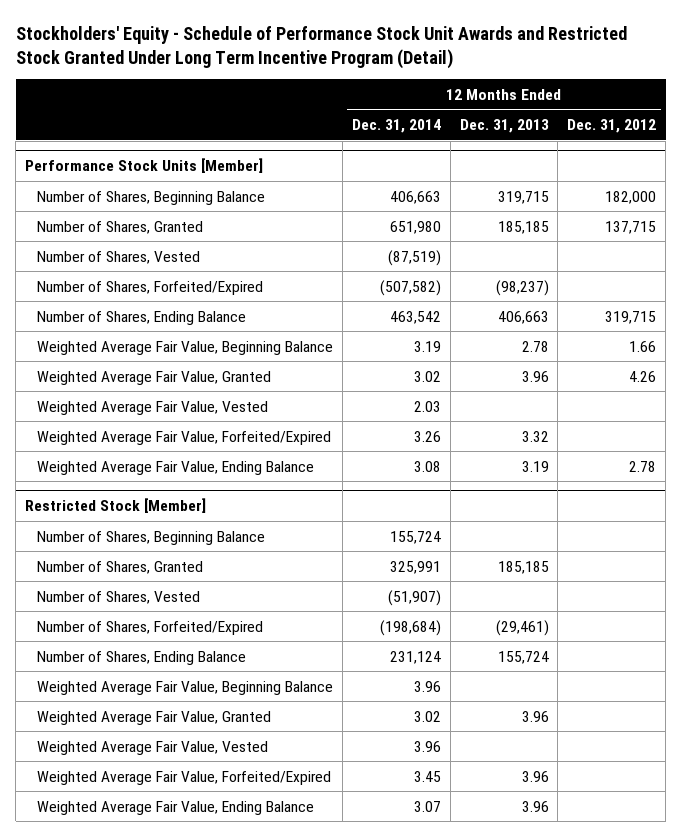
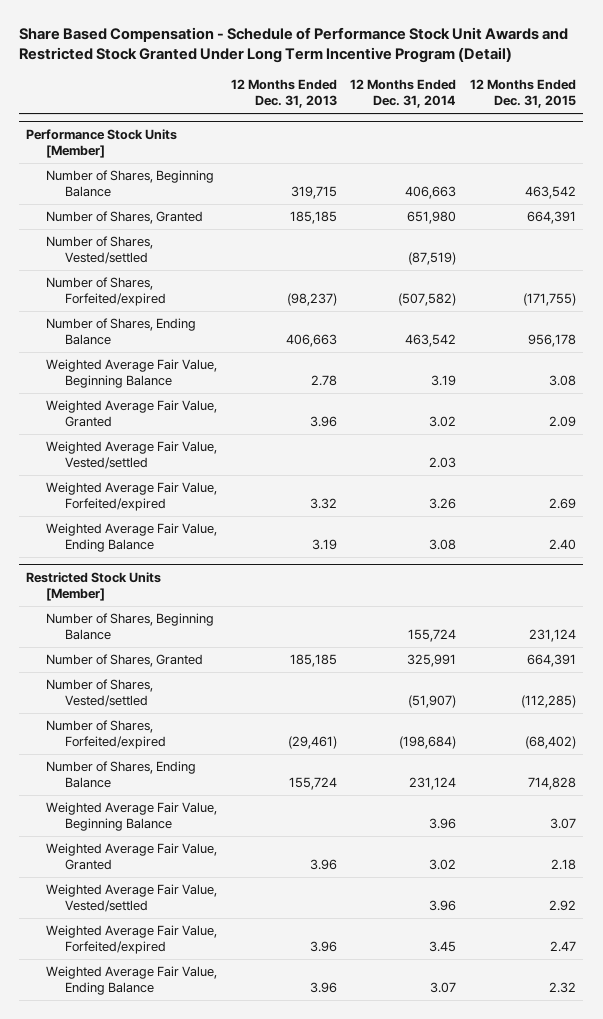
[15,25,627,69] Stockholders' Equity - Schedule of Performance Stock Unit Awards and Restricted Stock Granted Under Long Term Incentive Program (Detail) -> [19,27,569,64] Share Based Compensation - Schedule of Performance Stock Unit Awards and Restricted Stock Granted Under Long Term Incentive Program (Detail)
[567,119,657,134] Dec. 31, 2012 -> none
none -> [470,79,577,109] 12 Months Ended Dec. 31, 2015
[36,250,200,264] Number of Shares, Vested -> [45,236,153,264] Number of Shares, Vested/settled
[36,280,263,295] Number of Shares, Forfeited/Expired -> [45,277,167,306] Number of Shares, Forfeited/expired
[36,400,268,415] Weighted Average Fair Value, Vested -> [45,441,217,469] Weighted Average Fair Value, Vested/settled
[36,430,331,445] Weighted Average Fair Value, Forfeited/Expired -> [45,482,217,511] Weighted Average Fair Value, Forfeited/expired
[25,498,207,514] Restricted Stock [Member] -> [26,571,162,601] Restricted Stock Units [Member]
[36,590,200,604] Number of Shares, Vested -> [45,679,153,707] Number of Shares, Vested/settled
[36,620,263,635] Number of Shares, Forfeited/Expired -> [45,720,167,749] Number of Shares, Forfeited/expired
[36,740,268,755] Weighted Average Fair Value, Vested -> [45,884,217,912] Weighted Average Fair Value, Vested/settled
[36,770,331,785] Weighted Average Fair Value, Forfeited/Expired -> [45,925,217,954] Weighted Average Fair Value, Forfeited/expired

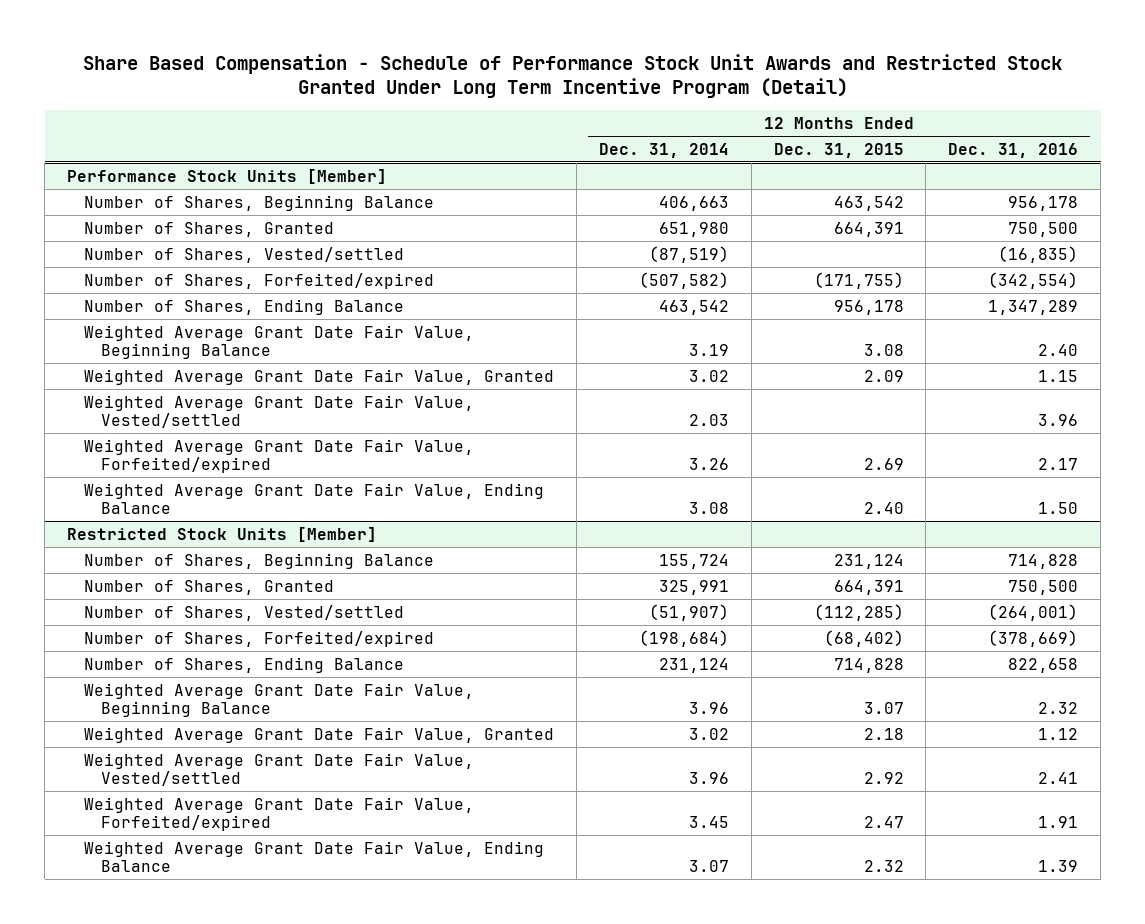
[230,79,337,109] 12 Months Ended Dec. 31, 2013 -> none
none -> [948,142,1079,158] Dec. 31, 2016
[45,359,217,388] Weighted Average Fair Value, Beginning Balance -> [84,324,475,360] Weighted Average Grant Date Fair Value, Beginning Balance
[45,400,217,427] Weighted Average Fair Value, Granted -> [84,368,555,385] Weighted Average Grant Date Fair Value, Granted
[45,441,217,469] Weighted Average Fair Value, Vested/settled -> [84,394,475,429] Weighted Average Grant Date Fair Value, Vested/settled
[45,482,217,511] Weighted Average Fair Value, Forfeited/expired -> [84,438,475,474] Weighted Average Grant Date Fair Value, Forfeited/expired
[45,523,217,552] Weighted Average Fair Value, Ending Balance -> [84,482,545,515] Weighted Average Grant Date Fair Value, Ending Balance
[45,802,217,831] Weighted Average Fair Value, Beginning Balance -> [84,682,475,718] Weighted Average Grant Date Fair Value, Beginning Balance
[45,843,217,870] Weighted Average Fair Value, Granted -> [84,726,555,743] Weighted Average Grant Date Fair Value, Granted
[45,884,217,912] Weighted Average Fair Value, Vested/settled -> [84,752,475,787] Weighted Average Grant Date Fair Value, Vested/settled
[45,925,217,954] Weighted Average Fair Value, Forfeited/expired -> [84,796,475,832] Weighted Average Grant Date Fair Value, Forfeited/expired
[45,966,217,995] Weighted Average Fair Value, Ending Balance -> [84,840,545,873] Weighted Average Grant Date Fair Value, Ending Balance

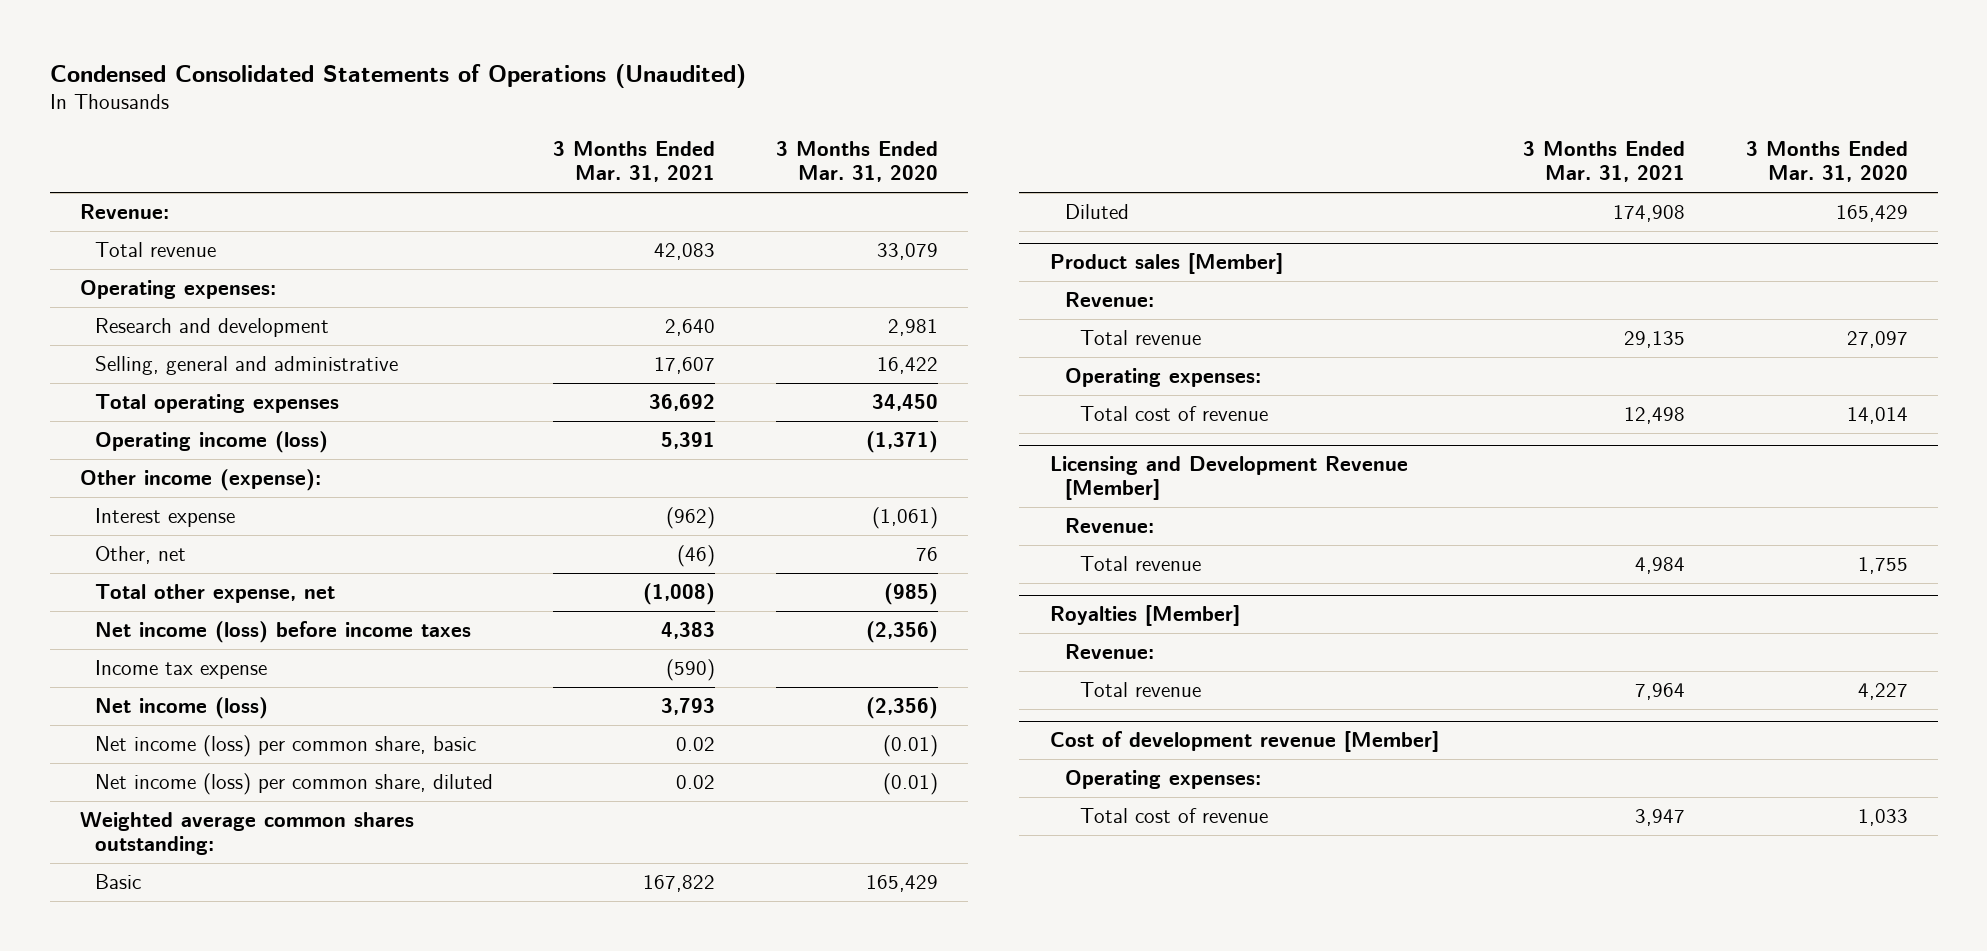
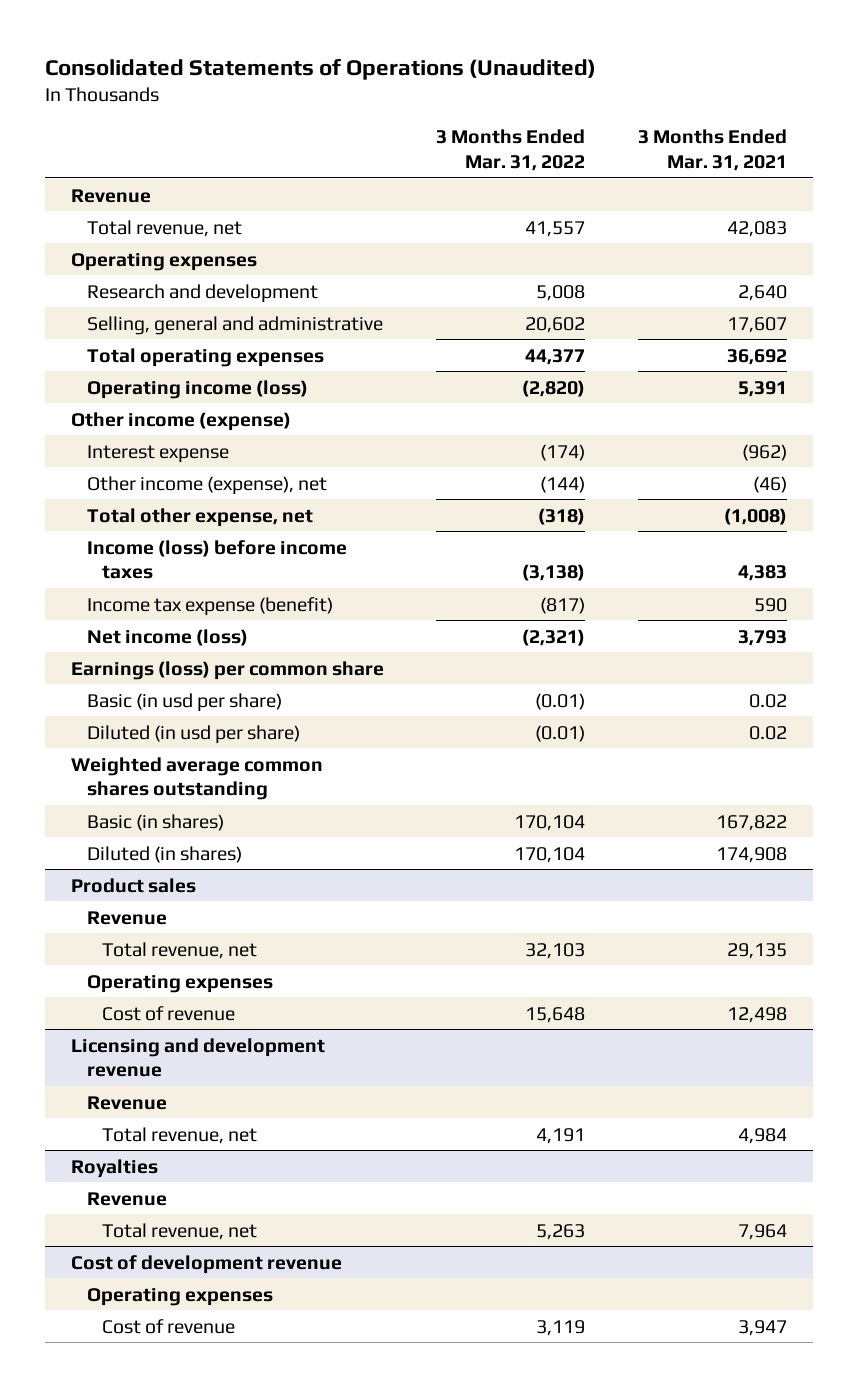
[49,63,746,88] Condensed Consolidated Statements of Operations (Unaudited) -> [44,59,596,81] Consolidated Statements of Operations (Unaudited)
[775,141,938,183] 3 Months Ended Mar. 31, 2020 -> none
none -> [436,129,586,171] 3 Months Ended Mar. 31, 2022
[79,204,169,220] Revenue: -> [71,188,152,203] Revenue
[95,242,217,258] Total revenue -> [86,219,242,237] Total revenue, net
[79,280,276,300] Operating expenses: -> [71,252,258,271] Operating expenses
[79,469,321,492] Other income (expense): -> [71,411,292,431] Other income (expense)
[95,546,187,565] Other, net -> [86,475,327,495] Other income (expense), net
[95,621,472,644] Net income (loss) before income taxes -> [86,539,347,580] Income (loss) before income taxes
[95,660,268,680] Income tax expense -> [86,596,333,616] Income tax expense (benefit)
[666,659,716,682] (590) -> [753,597,787,612] 590
none -> [71,660,385,680] Earnings (loss) per common share
[95,735,477,758] Net income (loss) per common share, basic -> [86,692,282,712] Basic (in usd per share)
[95,773,494,796] Net income (loss) per common share, diluted -> [86,724,300,744] Diluted (in usd per share)
[79,812,414,856] Weighted average common shares outstanding: -> [71,756,324,801] Weighted average common shares outstanding
[95,874,142,890] Basic -> [86,813,224,831] Basic (in shares)
[1064,204,1129,220] Diluted -> [86,845,242,863] Diluted (in shares)
[1049,253,1283,275] Product sales [Member] -> [71,877,197,893] Product sales
[1064,292,1154,308] Revenue: -> [86,910,167,925] Revenue
[1080,330,1202,346] Total revenue -> [101,941,257,959] Total revenue, net
[1064,368,1261,388] Operating expenses: -> [86,974,273,993] Operating expenses
[1080,406,1269,422] Total cost of revenue -> [101,1005,235,1021] Cost of revenue
[1049,456,1408,501] Licensing and Development Revenue [Member] -> [71,1037,326,1078] Licensing and development revenue
[1064,518,1154,534] Revenue: -> [86,1095,167,1110] Revenue
[1080,556,1202,572] Total revenue -> [101,1126,257,1144] Total revenue, net
[1049,605,1240,627] Royalties [Member] -> [71,1158,159,1178] Royalties
[1064,644,1154,660] Revenue: -> [86,1191,167,1206] Revenue
[1080,682,1202,698] Total revenue -> [101,1222,257,1240] Total revenue, net
[1049,731,1439,753] Cost of development revenue [Member] -> [71,1254,343,1274] Cost of development revenue
[1064,770,1261,790] Operating expenses: -> [86,1287,273,1306] Operating expenses
[1080,808,1269,824] Total cost of revenue -> [101,1318,235,1334] Cost of revenue

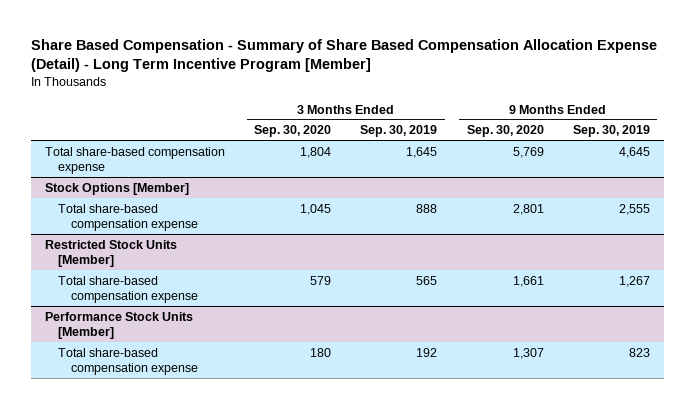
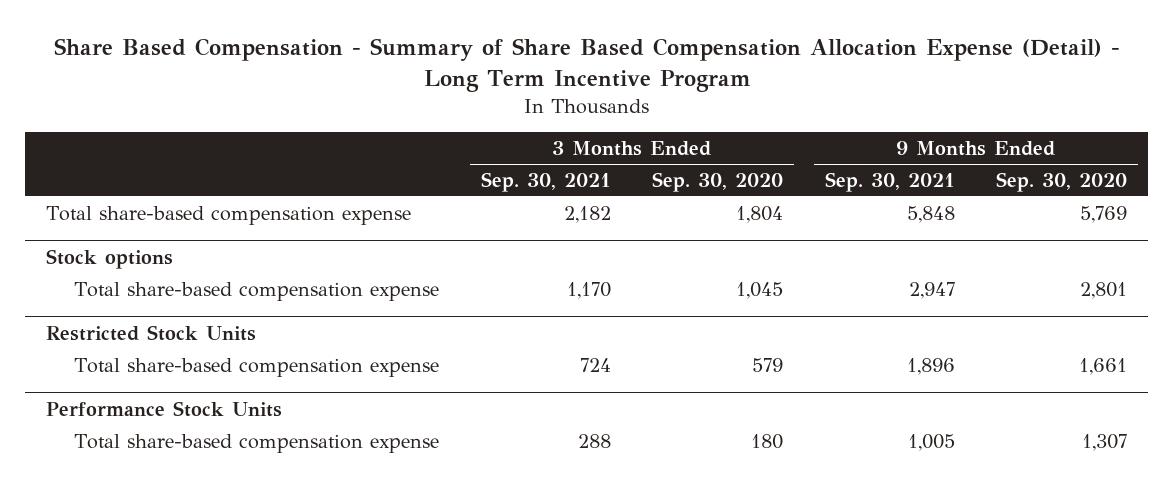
[30,39,657,73] Share Based Compensation - Summary of Share Based Compensation Allocation Expense (Detail) - Long Term Incentive Program [Member] -> [53,38,1120,93] Share Based Compensation - Summary of Share Based Compensation Allocation Expense (Detail) - Long Term Incentive Program
[360,125,438,138] Sep. 30, 2019 -> none
[572,125,650,138] Sep. 30, 2019 -> none
none -> [480,171,611,192] Sep. 30, 2021
none -> [824,171,955,192] Sep. 30, 2021
[45,182,190,195] Stock Options [Member] -> [45,248,173,269] Stock options
[45,239,178,268] Restricted Stock Units [Member] -> [45,324,256,341] Restricted Stock Units
[45,311,194,340] Performance Stock Units [Member] -> [45,400,282,417] Performance Stock Units

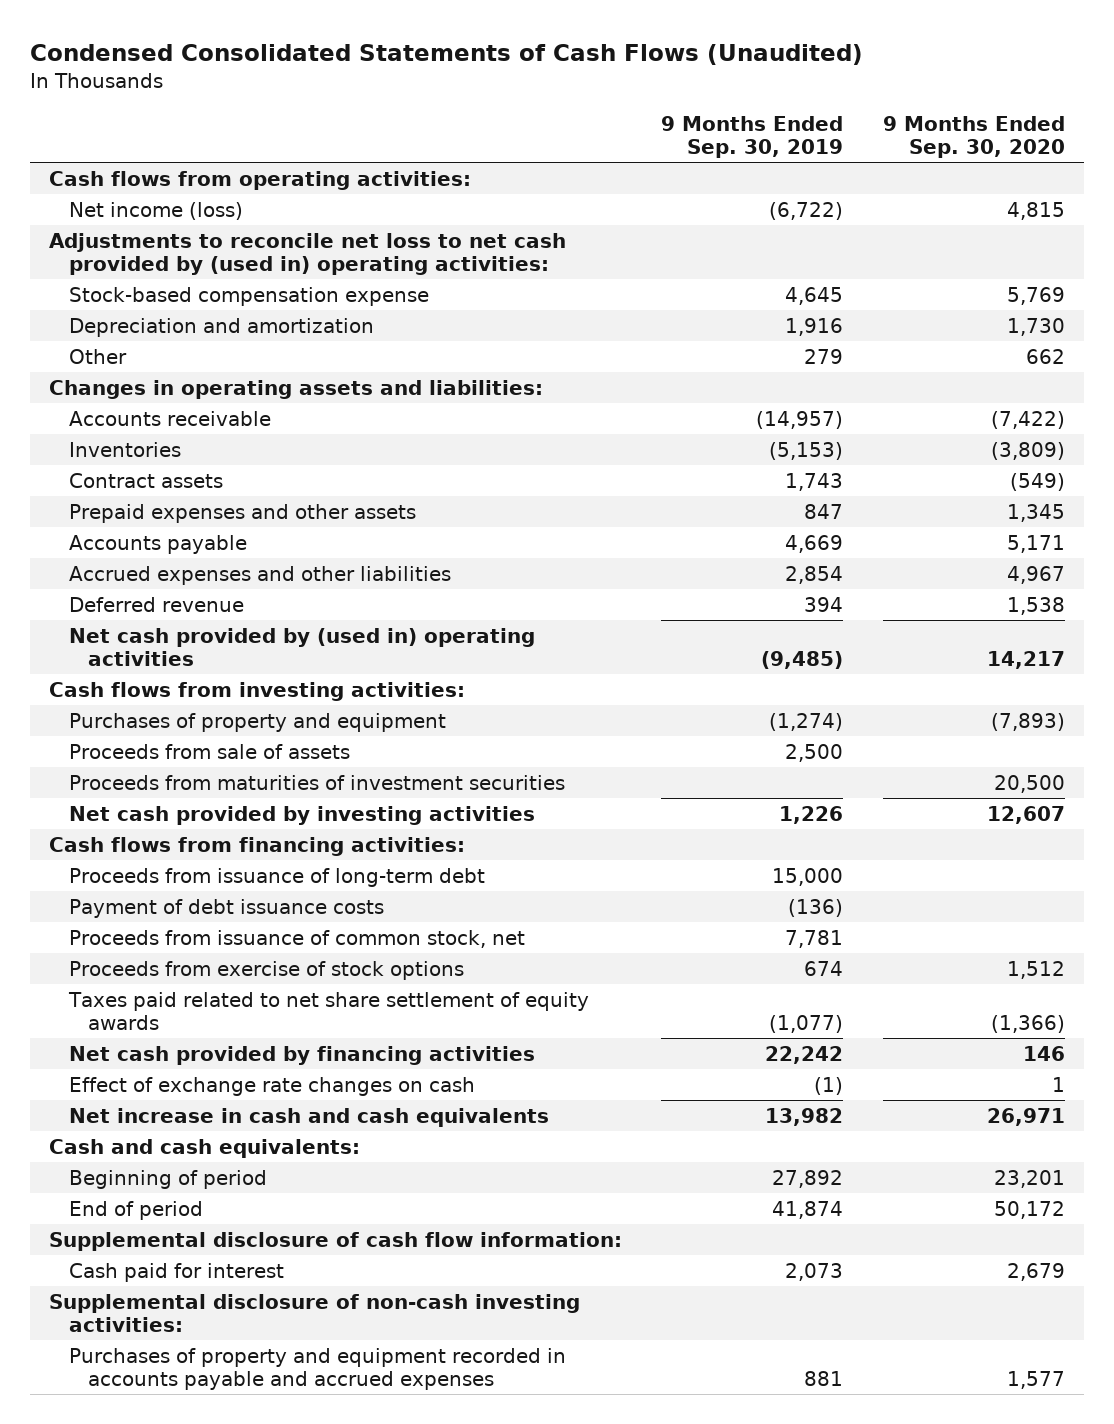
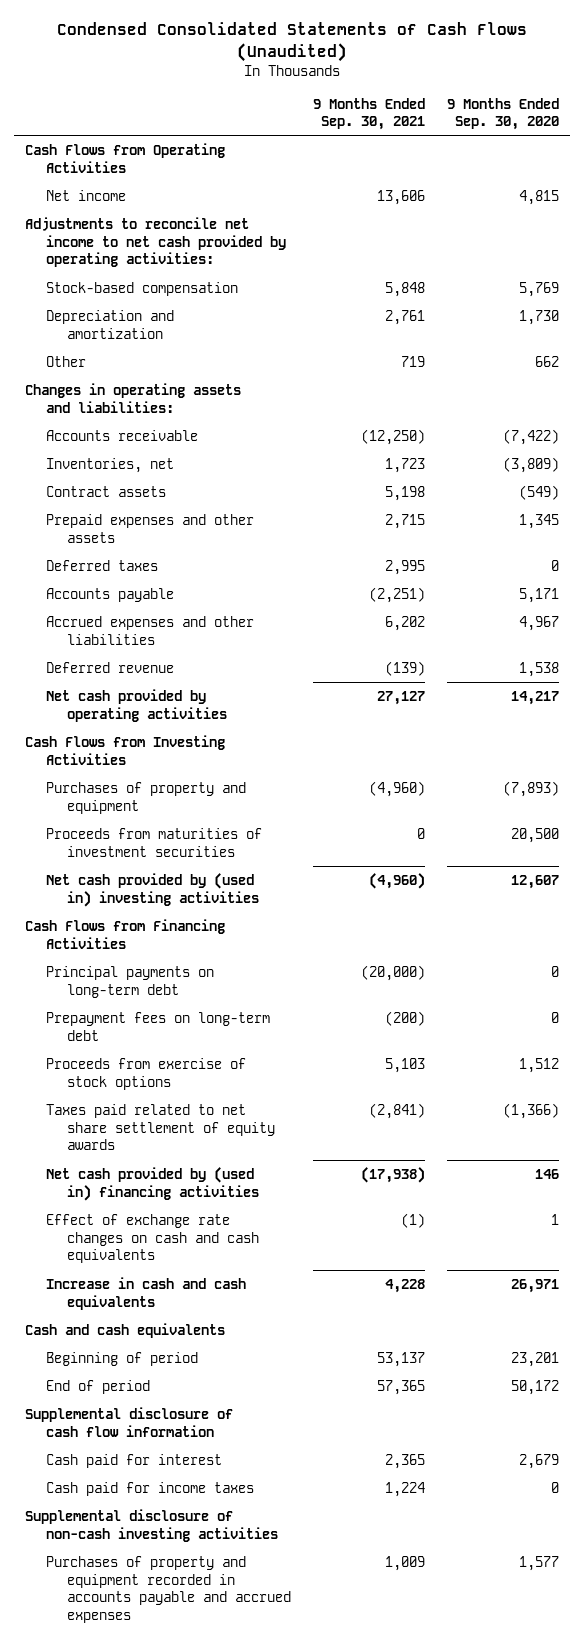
[661,115,844,158] 9 Months Ended Sep. 30, 2019 -> none
none -> [313,97,426,131] 9 Months Ended Sep. 30, 2021
[49,170,472,190] Cash flows from operating activities: -> [24,142,225,173] Cash Flows from Operating Activities
[68,201,243,220] Net income (loss) -> [46,189,127,201] Net income
[49,232,567,276] Adjustments to reconcile net loss to net cash provided by (used in) operating activities: -> [24,216,287,268] Adjustments to reconcile net income to net cash provided by operating activities:
[68,286,429,306] Stock-based compensation expense -> [46,281,239,296] Stock-based compensation
[68,441,181,457] Inventories -> [46,457,175,473] Inventories, net
none -> [46,559,159,571] Deferred taxes
[68,627,535,667] Net cash provided by (used in) operating activities -> [46,688,228,722] Net cash provided by operating activities
[49,681,466,701] Cash flows from investing activities: -> [24,734,225,765] Cash Flows from Investing Activities
[68,743,350,759] Proceeds from sale of assets -> none
[68,867,485,887] Proceeds from issuance of long-term debt -> none
[68,898,384,918] Payment of debt issuance costs -> none
[68,929,525,948] Proceeds from issuance of common stock, net -> none
[68,805,535,825] Net cash provided by investing activities -> [46,872,260,907] Net cash provided by (used in) investing activities
[49,836,466,856] Cash flows from financing activities: -> [24,918,225,949] Cash Flows from Financing Activities
none -> [46,965,215,998] Principal payments on long-term debt
none -> [46,1011,271,1041] Prepayment fees on long-term debt
[68,1045,535,1065] Net cash provided by financing activities -> [46,1166,260,1201] Net cash provided by (used in) financing activities
[68,1076,475,1096] Effect of exchange rate changes on cash -> [46,1213,260,1264] Effect of exchange rate changes on cash and cash equivalents
[68,1107,549,1127] Net increase in cash and cash equivalents -> [46,1276,247,1310] Increase in cash and cash equivalents
[49,1138,361,1158] Cash and cash equivalents: -> [24,1322,225,1338] Cash and cash equivalents
[49,1231,623,1251] Supplemental disclosure of cash flow information: -> [24,1406,233,1437] Supplemental disclosure of cash flow information
none -> [46,1481,255,1496] Cash paid for income taxes
[49,1293,581,1333] Supplemental disclosure of non-cash investing activities: -> [24,1508,279,1542] Supplemental disclosure of non-cash investing activities

